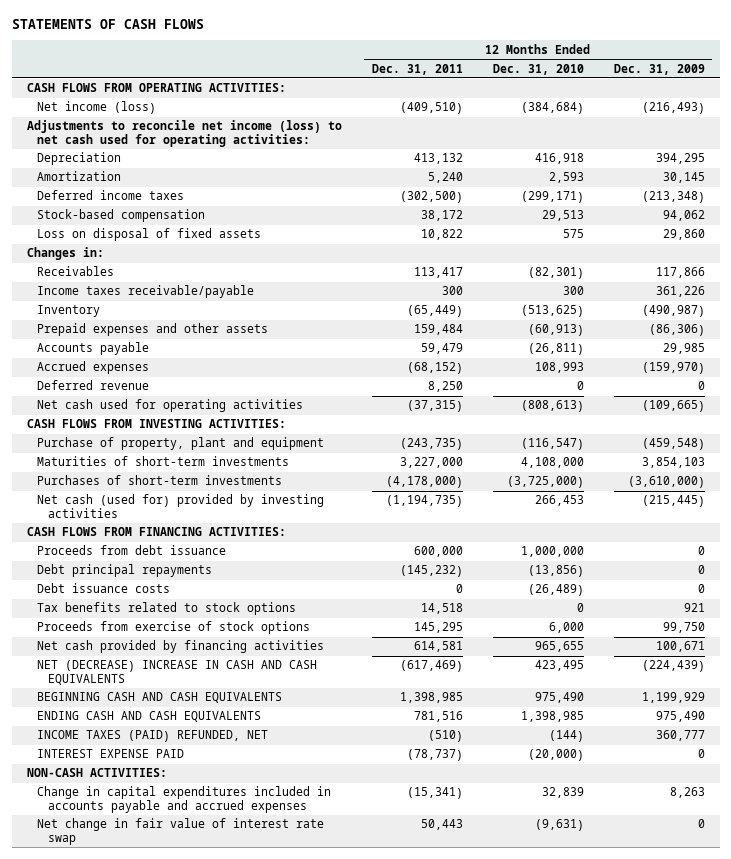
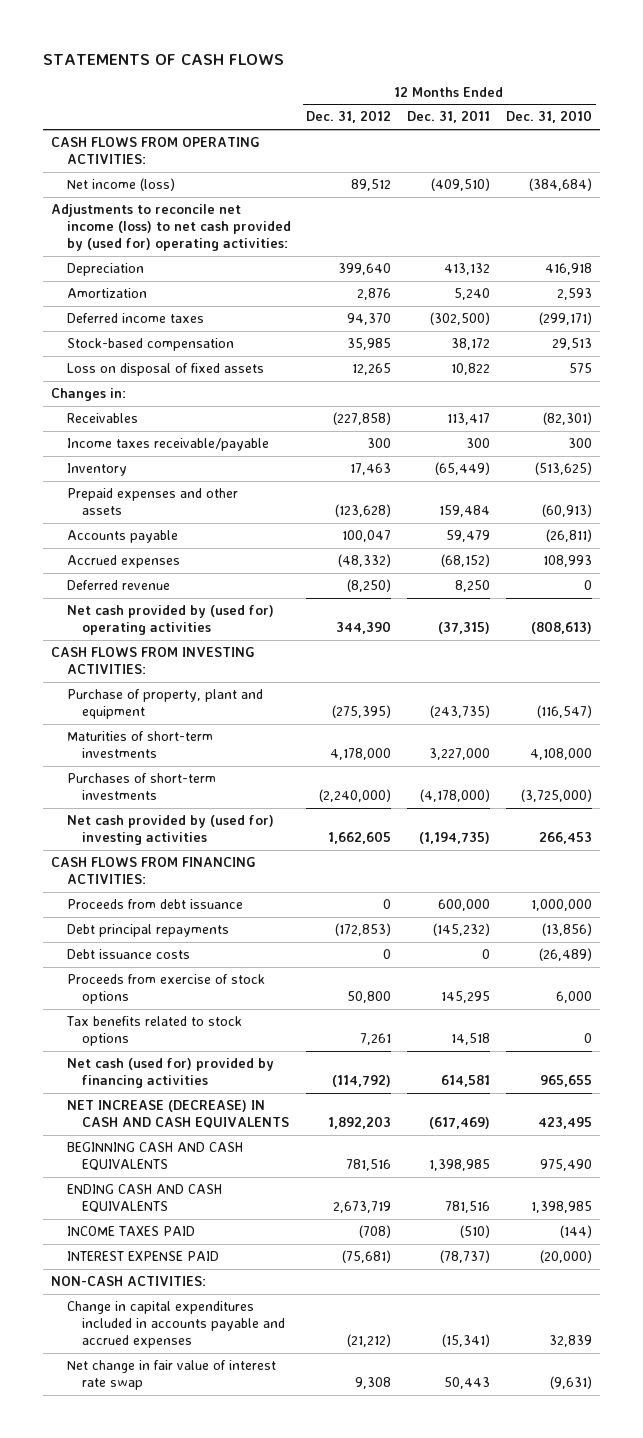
[613,63,705,75] Dec. 31, 2009 -> none
none -> [306,110,392,124] Dec. 31, 2012
[26,120,342,147] Adjustments to reconcile net income (loss) to net cash used for operating activities: -> [51,204,291,252] Adjustments to reconcile net income (loss) to net cash provided by (used for) operating activities:
[37,399,304,413] Net cash used for operating activities -> [66,605,274,636] Net cash provided by (used for) operating activities
[37,494,325,518] Net cash (used for) provided by investing activities -> [66,815,274,846] Net cash provided by (used for) investing activities
[37,602,297,616] Tax benefits related to stock options -> [65,1016,242,1047] Tax benefits related to stock options
[37,640,325,654] Net cash provided by financing activities -> [66,1058,274,1089] Net cash (used for) provided by financing activities
[37,660,318,685] NET (DECREASE) INCREASE IN CASH AND CASH EQUIVALENTS -> [66,1100,290,1129] NET INCREASE (DECREASE) IN CASH AND CASH EQUIVALENTS
[37,730,269,743] INCOME TAXES (PAID) REFUNDED, NET -> [66,1226,195,1237] INCOME TAXES PAID

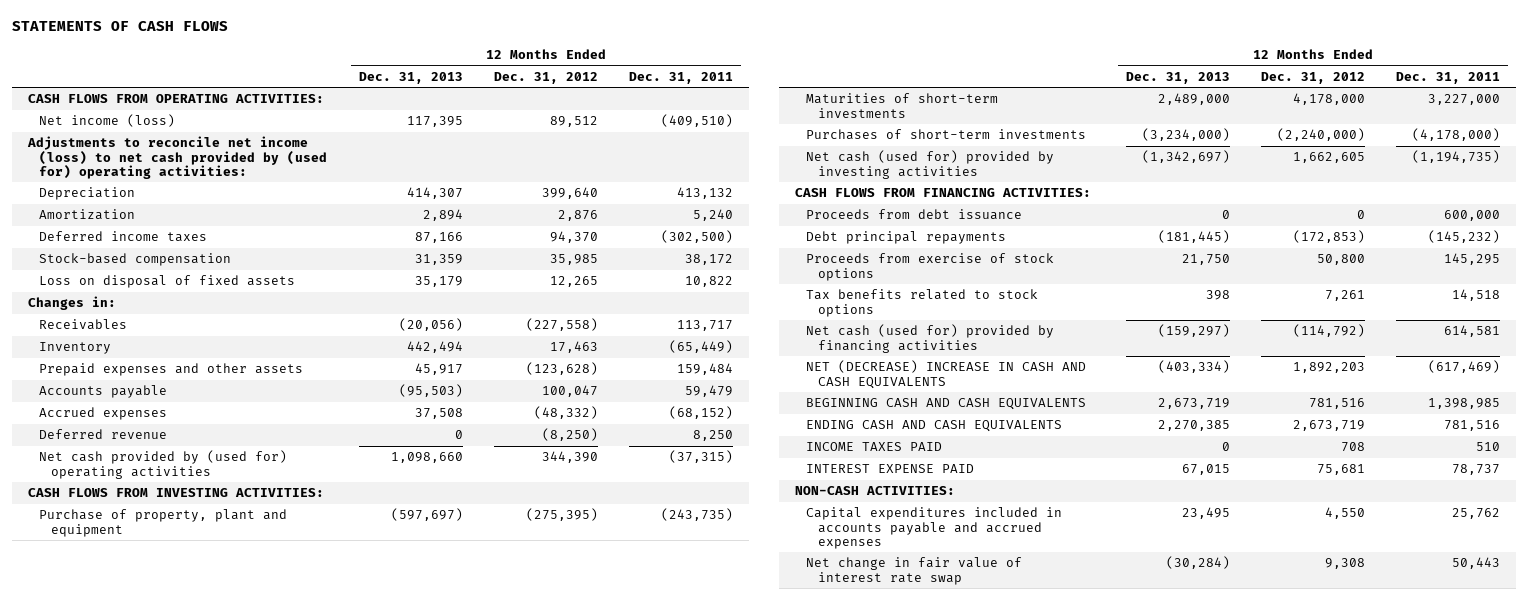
[505,110,592,124] Dec. 31, 2010 -> none
none -> [358,71,463,84] Dec. 31, 2013
[66,438,269,452] Income taxes receivable/payable -> none
[333,412,392,426] (227,858) -> [525,318,598,332] (227,558)
[447,413,491,426] 113,417 -> [677,320,734,332] 113,717
[66,815,274,846] Net cash provided by (used for) investing activities -> [806,150,1055,179] Net cash (used for) provided by investing activities
[66,949,190,960] Debt issuance costs -> none
[66,1100,290,1129] NET INCREASE (DECREASE) IN CASH AND CASH EQUIVALENTS -> [806,360,1087,389] NET (DECREASE) INCREASE IN CASH AND CASH EQUIVALENTS
[359,1225,392,1239] (708) -> [1340,442,1365,453] 708
[460,1225,491,1239] (510) -> [1475,442,1500,452] 510
[342,1250,392,1264] (75,681) -> [1316,464,1365,476] 75,681
[440,1250,491,1264] (78,737) -> [1451,464,1500,476] 78,737
[66,1301,286,1349] Change in capital expenditures included in accounts payable and accrued expenses -> [806,507,1063,549] Capital expenditures included in accounts payable and accrued expenses
[347,1334,392,1348] (21,212) -> [1324,507,1365,520] 4,550
[442,1334,491,1348] (15,341) -> [1451,508,1500,520] 25,762

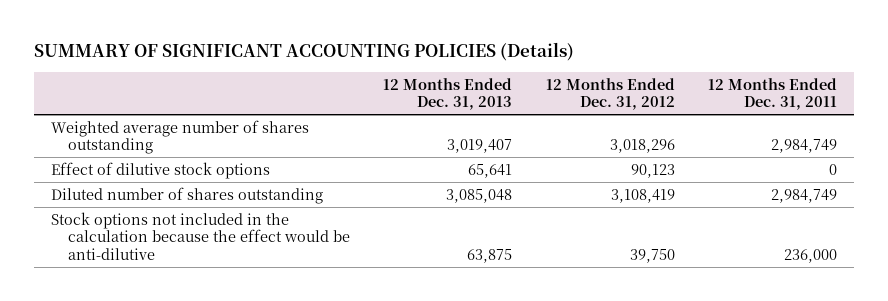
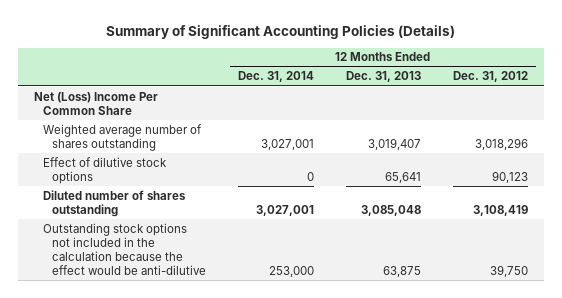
[34,42,575,62] SUMMARY OF SIGNIFICANT ACCOUNTING POLICIES (Details) -> [106,24,456,39] Summary of Significant Accounting Policies (Details)
[708,77,838,111] 12 Months Ended Dec. 31, 2011 -> none
none -> [238,71,315,83] Dec. 31, 2014
none -> [33,91,158,115] Net (Loss) Income Per Common Share
[51,211,350,260] Stock options not included in the calculation because the effect would be anti-dilutive -> [43,222,207,276] Outstanding stock options not included in the calculation because the effect would be anti-dilutive

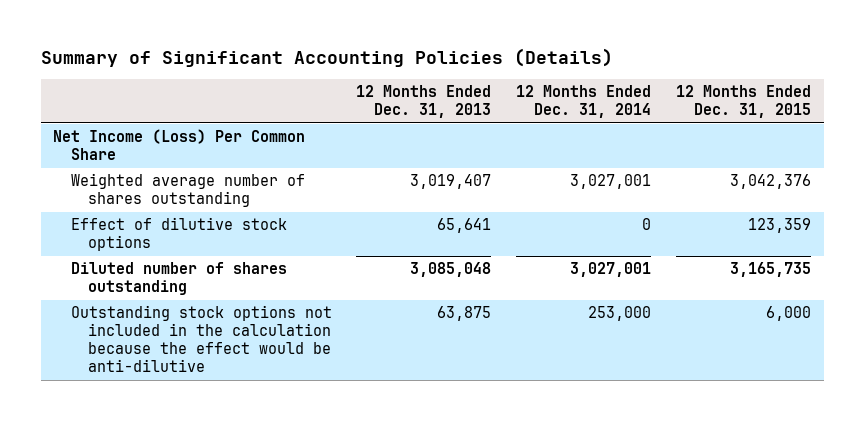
[453,71,529,83] Dec. 31, 2012 -> none
none -> [676,85,812,119] 12 Months Ended Dec. 31, 2015
[33,91,158,115] Net (Loss) Income Per Common Share -> [53,129,306,161] Net Income (Loss) Per Common Share

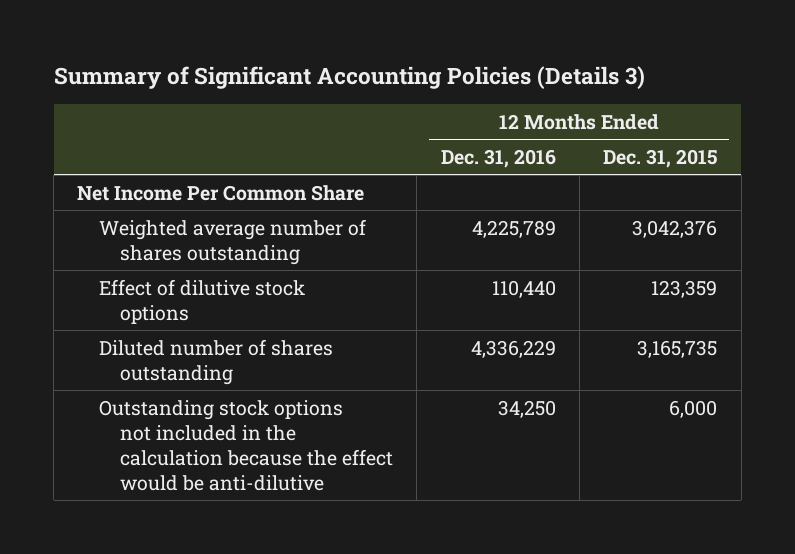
[40,47,613,67] Summary of Significant Accounting Policies (Details) -> [53,66,645,90] Summary of Significant Accounting Policies (Details 3)
[356,85,492,119] 12 Months Ended Dec. 31, 2013 -> none
[516,85,652,119] 12 Months Ended Dec. 31, 2014 -> none
none -> [440,148,556,168] Dec. 31, 2016
[53,129,306,161] Net Income (Loss) Per Common Share -> [77,184,365,201] Net Income Per Common Share

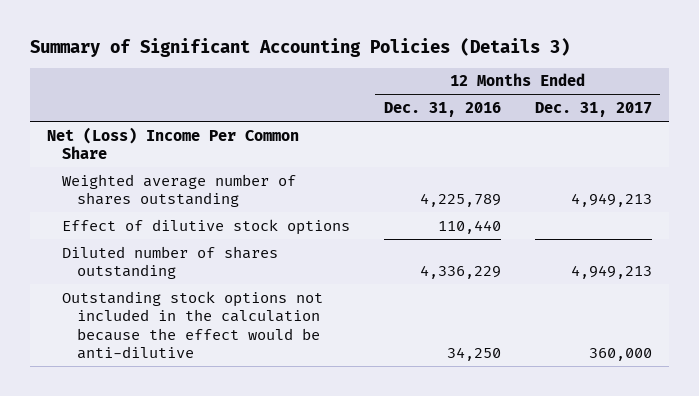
[603,148,718,168] Dec. 31, 2015 -> none
none -> [534,102,652,118] Dec. 31, 2017
[77,184,365,201] Net Income Per Common Share -> [46,126,299,160] Net (Loss) Income Per Common Share

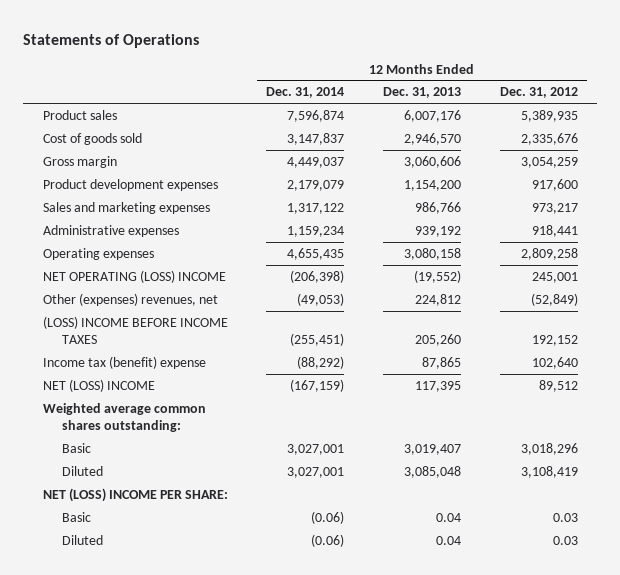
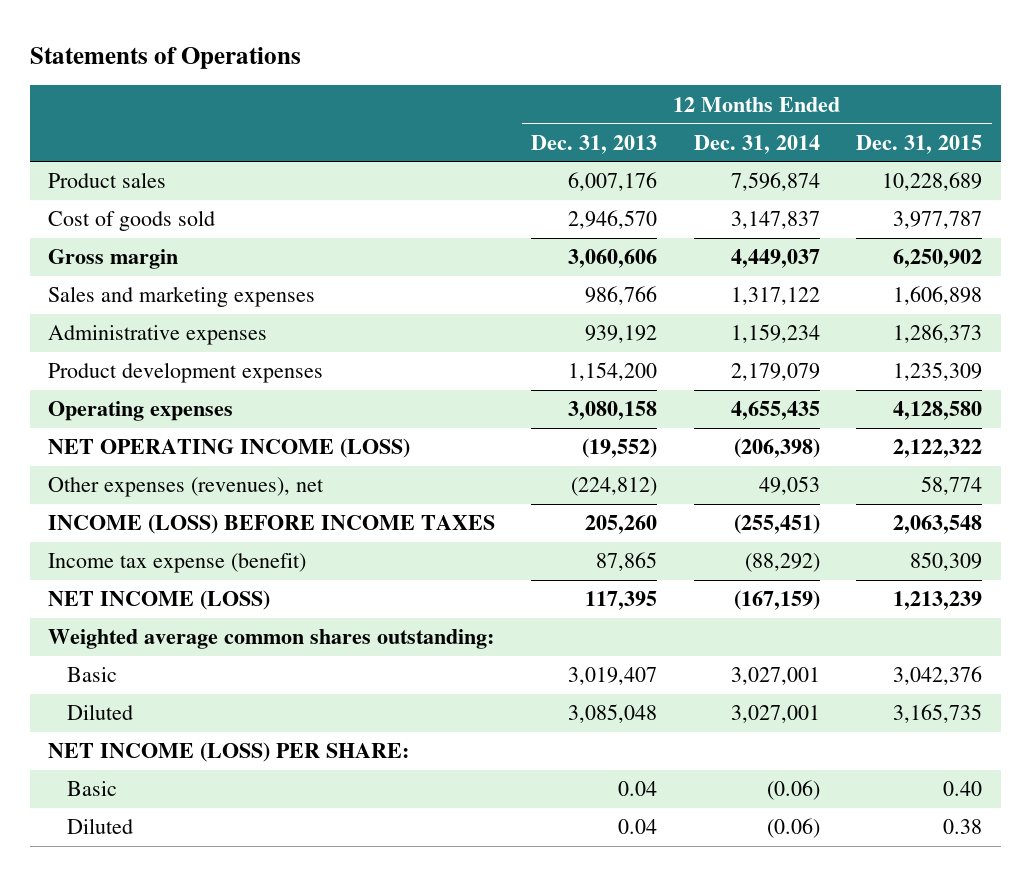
[499,87,578,99] Dec. 31, 2012 -> none
none -> [856,134,983,154] Dec. 31, 2015
[42,178,218,191] Product development expenses -> [47,362,323,384] Product development expenses
[42,269,226,283] NET OPERATING (LOSS) INCOME -> [47,438,410,459] NET OPERATING INCOME (LOSS)
[42,292,218,306] Other (expenses) revenues, net -> [47,477,324,498] Other expenses (revenues), net
[297,292,345,306] (49,053) -> [758,476,820,496] 49,053
[415,293,462,306] 224,812 -> [571,477,658,497] (224,812)
[42,315,228,344] (LOSS) INCOME BEFORE INCOME TAXES -> [47,514,495,535] INCOME (LOSS) BEFORE INCOME TAXES
[42,355,206,369] Income tax (benefit) expense -> [47,553,306,574] Income tax expense (benefit)
[42,378,155,392] NET (LOSS) INCOME -> [47,590,270,611] NET INCOME (LOSS)
[42,487,228,502] NET (LOSS) INCOME PER SHARE: -> [47,742,409,763] NET INCOME (LOSS) PER SHARE:

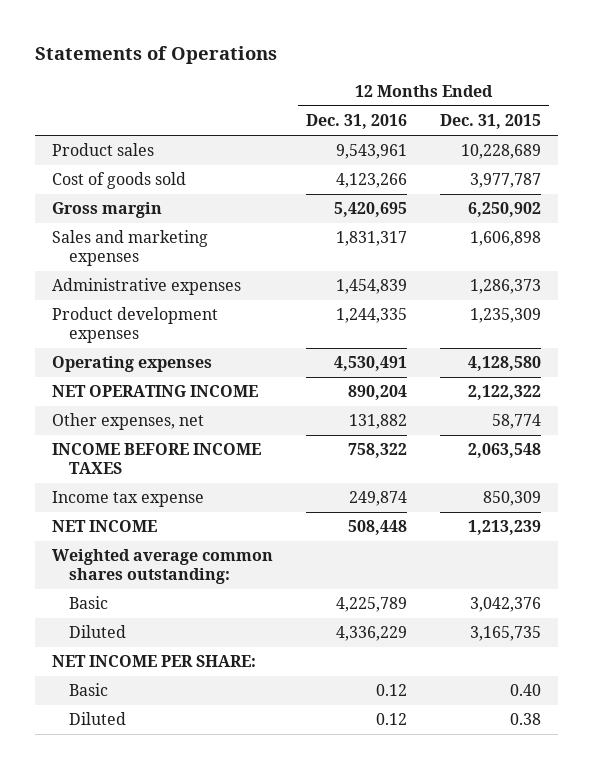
[531,134,658,154] Dec. 31, 2013 -> none
[693,134,820,154] Dec. 31, 2014 -> none
none -> [306,114,408,130] Dec. 31, 2016
[47,438,410,459] NET OPERATING INCOME (LOSS) -> [51,385,258,398] NET OPERATING INCOME
[47,477,324,498] Other expenses (revenues), net -> [51,413,204,431] Other expenses, net
[47,514,495,535] INCOME (LOSS) BEFORE INCOME TAXES -> [51,443,261,475] INCOME BEFORE INCOME TAXES
[47,553,306,574] Income tax expense (benefit) -> [51,491,204,508] Income tax expense
[47,590,270,611] NET INCOME (LOSS) -> [51,520,157,533] NET INCOME
[47,742,409,763] NET INCOME (LOSS) PER SHARE: -> [51,655,256,668] NET INCOME PER SHARE:

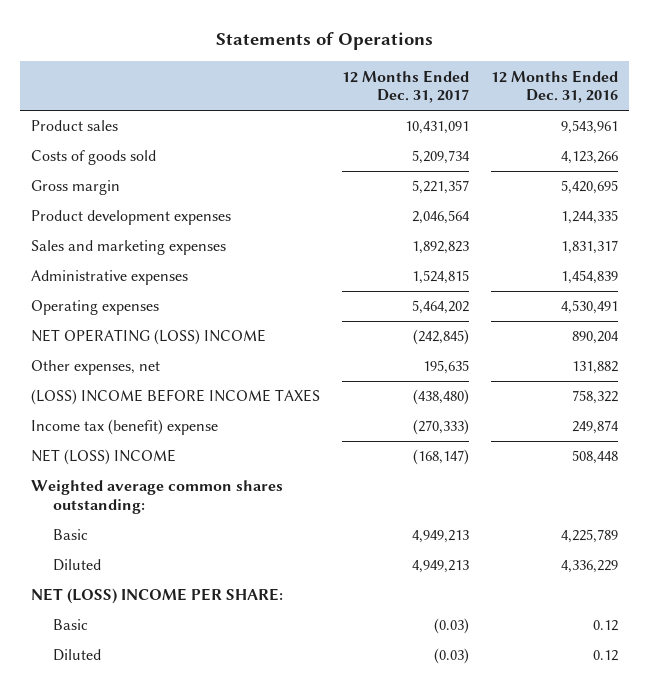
[440,114,542,130] Dec. 31, 2015 -> none
none -> [342,69,470,104] 12 Months Ended Dec. 31, 2017
[51,172,186,190] Cost of goods sold -> [31,150,157,166] Costs of goods sold
[51,307,218,344] Product development expenses -> [31,210,232,226] Product development expenses
[51,385,258,398] NET OPERATING INCOME -> [31,329,267,346] NET OPERATING (LOSS) INCOME
[51,443,261,475] INCOME BEFORE INCOME TAXES -> [31,389,321,406] (LOSS) INCOME BEFORE INCOME TAXES
[51,491,204,508] Income tax expense -> [31,419,219,436] Income tax (benefit) expense
[51,520,157,533] NET INCOME -> [31,449,177,466] NET (LOSS) INCOME
[51,655,256,668] NET INCOME PER SHARE: -> [31,588,284,605] NET (LOSS) INCOME PER SHARE:

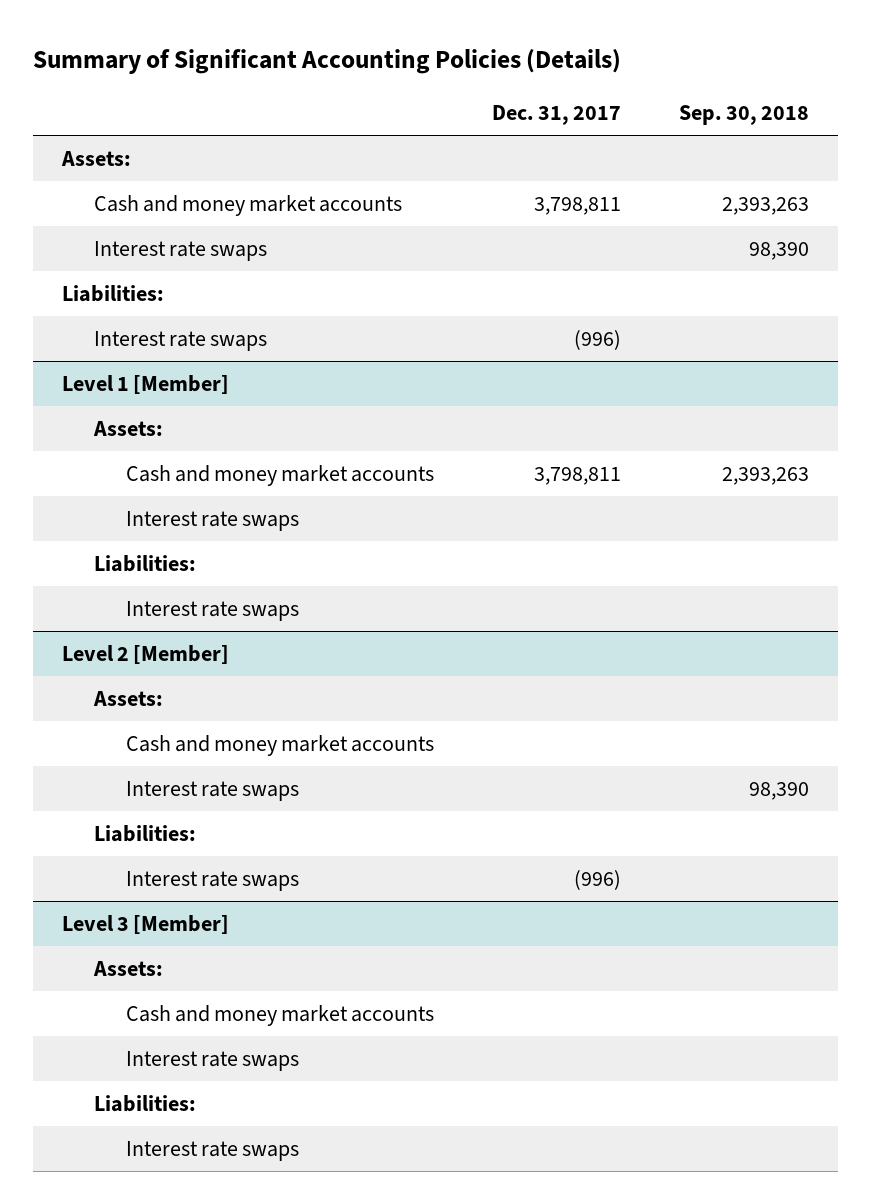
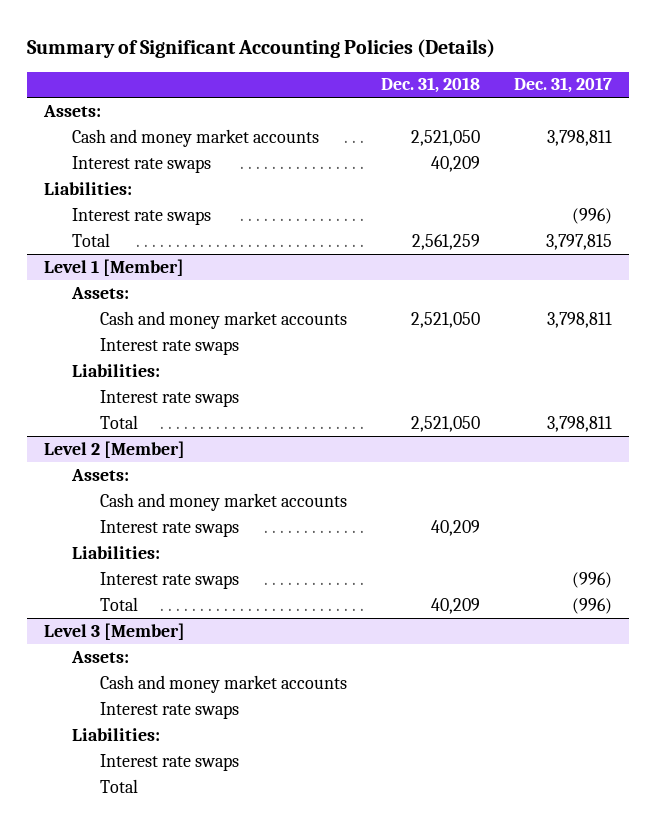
[679,104,810,125] Sep. 30, 2018 -> none
none -> [380,77,480,94] Dec. 31, 2018
none -> [71,232,110,247] Total
none -> [99,414,138,429] Total
none -> [99,596,138,611] Total
none -> [99,778,138,793] Total

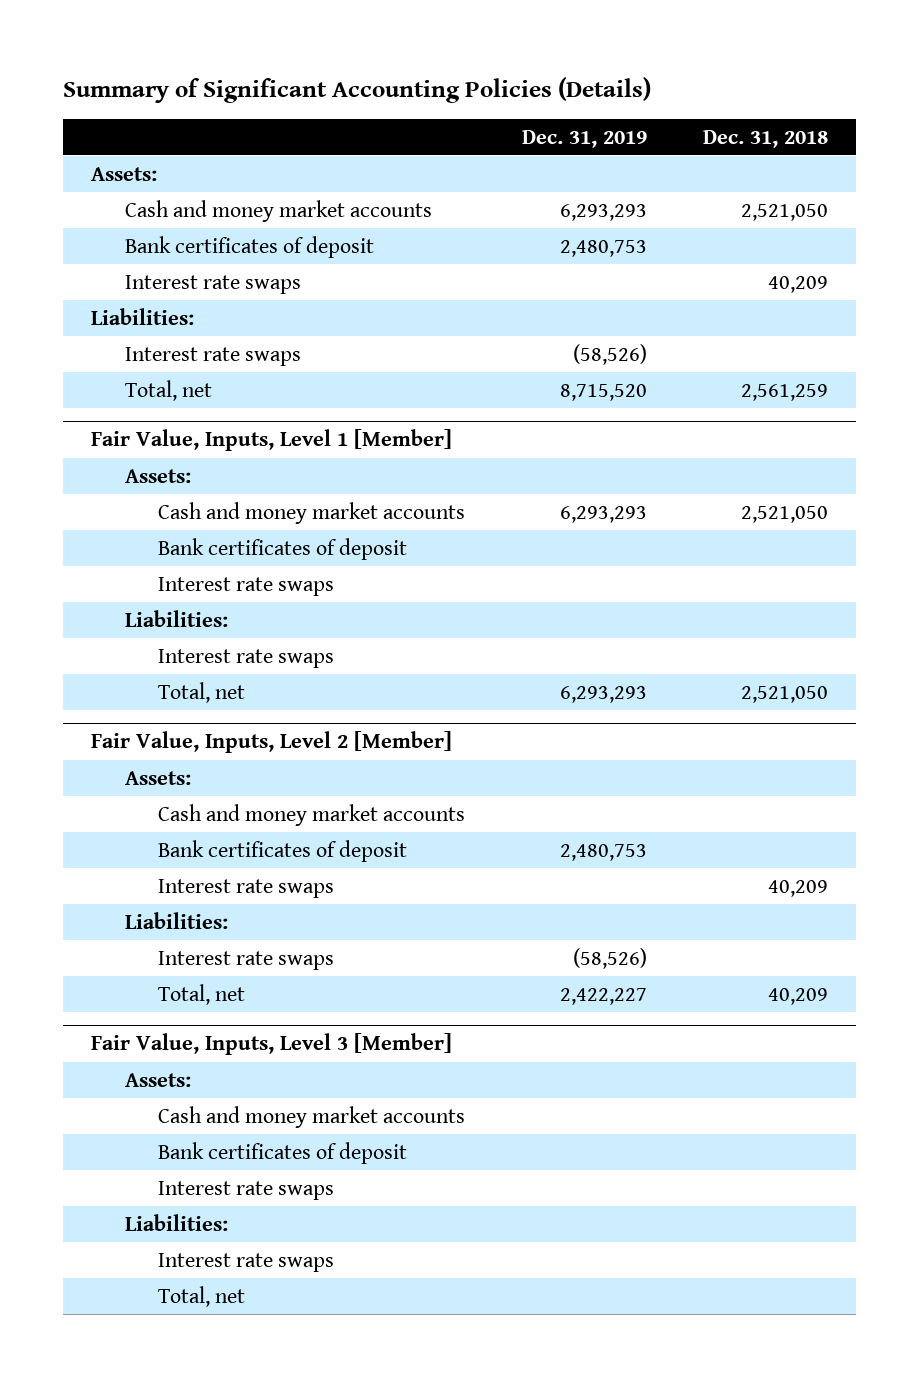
[514,77,613,94] Dec. 31, 2017 -> none
none -> [521,129,647,148] Dec. 31, 2019
none -> [124,235,374,258] Bank certificates of deposit
[71,232,110,247] Total -> [124,379,212,401] Total, net
[44,258,185,276] Level 1 [Member] -> [90,429,452,452] Fair Value, Inputs, Level 1 [Member]
none -> [158,537,408,560] Bank certificates of deposit
[99,414,138,429] Total -> [158,681,246,703] Total, net
[44,440,186,458] Level 2 [Member] -> [90,731,452,754] Fair Value, Inputs, Level 2 [Member]
none -> [158,839,408,862] Bank certificates of deposit
[99,596,138,611] Total -> [158,983,246,1005] Total, net
[44,622,186,640] Level 3 [Member] -> [90,1033,452,1056] Fair Value, Inputs, Level 3 [Member]
none -> [158,1141,408,1164] Bank certificates of deposit
[99,778,138,793] Total -> [158,1285,246,1307] Total, net

